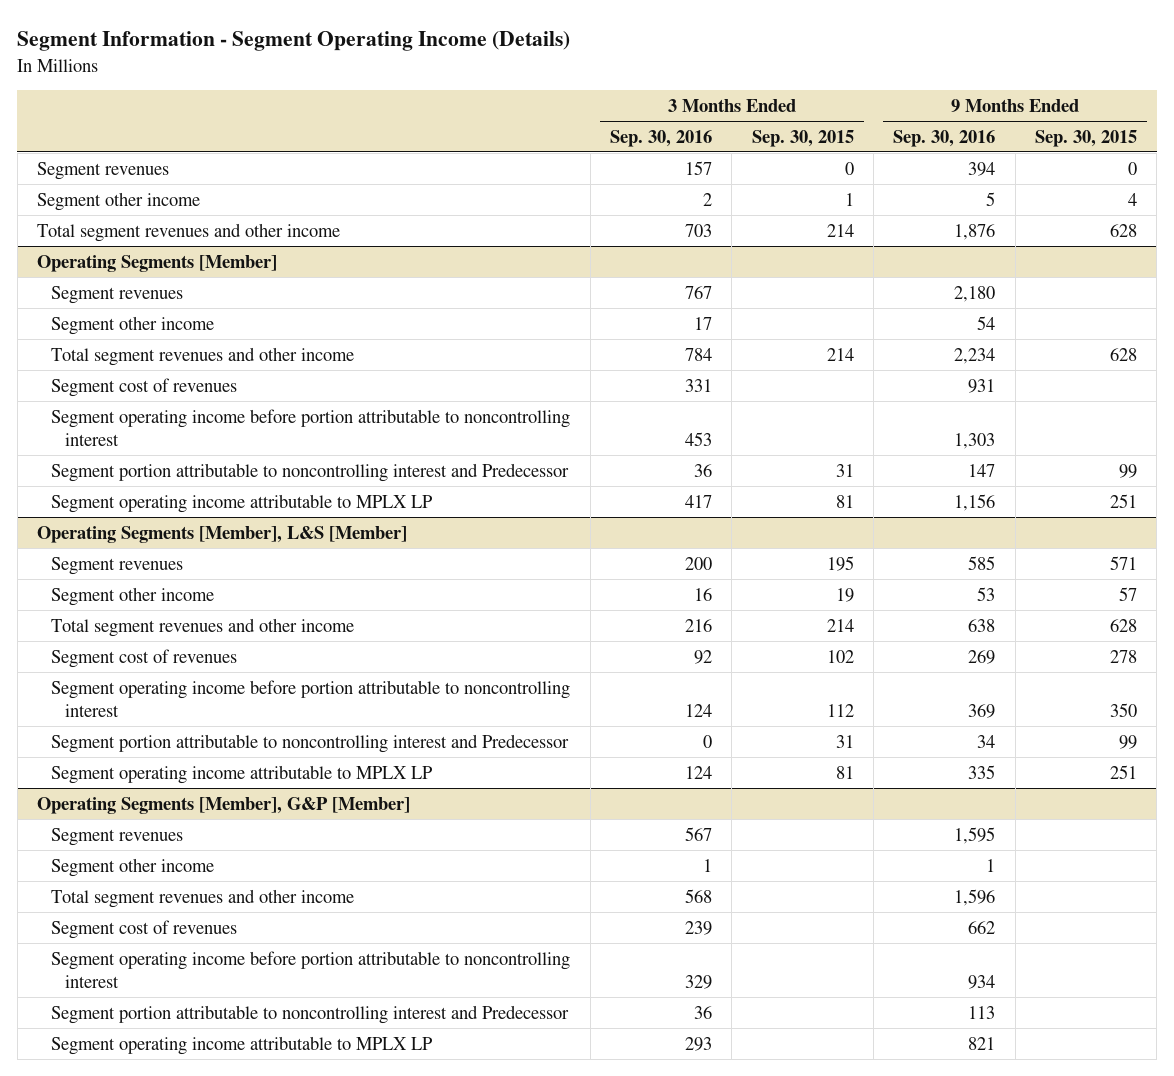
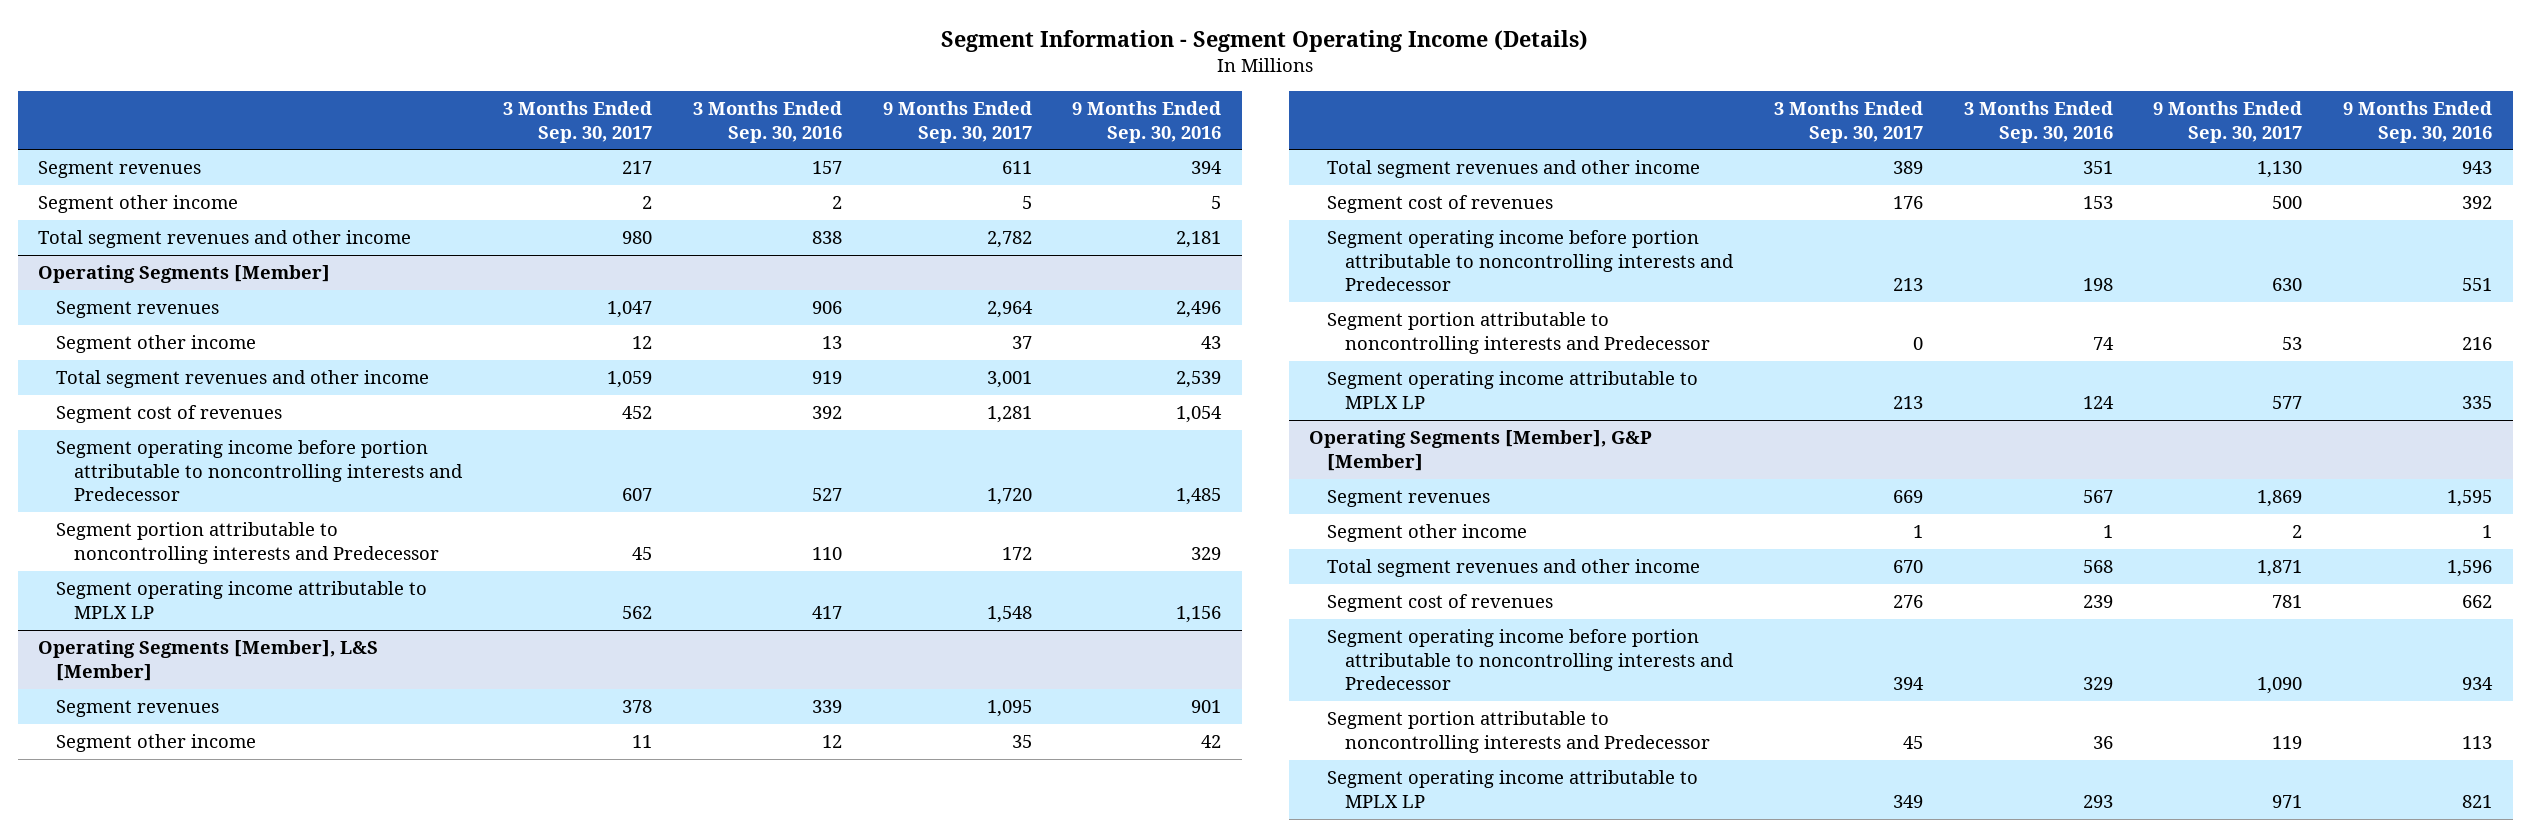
[751,129,854,147] Sep. 30, 2015 -> none
[1035,129,1138,147] Sep. 30, 2015 -> none
none -> [502,100,652,143] 3 Months Ended Sep. 30, 2017
none -> [882,100,1032,143] 9 Months Ended Sep. 30, 2017
[685,223,713,237] 703 -> [811,231,842,245] 838
[954,223,996,240] 1,876 -> [1176,231,1222,249] 2,181
[685,285,713,299] 767 -> [811,301,842,315] 906
[954,285,996,302] 2,180 -> [1176,301,1222,319] 2,496
[694,316,713,330] 17 -> [821,336,842,350] 13
[977,315,996,330] 54 -> [1201,336,1222,350] 43
[685,347,713,361] 784 -> [811,371,842,385] 919
[954,347,996,364] 2,234 -> [1176,371,1222,389] 2,539
[685,378,713,392] 331 -> [811,406,842,420] 392
[968,378,996,393] 931 -> [1176,406,1223,424] 1,054
[51,408,571,446] Segment operating income before portion attributable to noncontrolling interest -> [55,440,463,502] Segment operating income before portion attributable to noncontrolling interests and Predecessor
[685,431,713,446] 453 -> [811,488,842,502] 527
[954,432,996,449] 1,303 -> [1176,488,1222,506] 1,485
[51,462,570,482] Segment portion attributable to noncontrolling interest and Predecessor -> [55,522,439,564] Segment portion attributable to noncontrolling interests and Predecessor
[694,463,713,477] 36 -> [811,546,842,560] 110
[968,463,996,477] 147 -> [1191,546,1222,560] 329
[685,556,713,570] 200 -> [811,700,842,714] 339
[968,555,996,570] 585 -> [1191,700,1222,714] 901
[694,587,713,601] 16 -> [821,735,842,749] 12
[977,586,996,601] 53 -> [1201,735,1222,749] 42
[685,618,713,632] 216 -> [2082,161,2113,175] 351
[968,618,996,632] 638 -> [2462,161,2493,175] 943
[694,649,713,664] 92 -> [2082,196,2113,210] 153
[968,649,996,664] 269 -> [2462,196,2493,210] 392
[51,679,571,717] Segment operating income before portion attributable to noncontrolling interest -> [1326,230,1734,292] Segment operating income before portion attributable to noncontrolling interests and Predecessor
[685,703,713,717] 124 -> [2082,278,2113,292] 198
[968,703,996,718] 369 -> [2462,278,2493,292] 551
[51,733,570,753] Segment portion attributable to noncontrolling interest and Predecessor -> [1326,312,1710,354] Segment portion attributable to noncontrolling interests and Predecessor
[703,734,713,748] 0 -> [2092,336,2114,350] 74
[977,734,996,748] 34 -> [2462,336,2493,350] 216
[51,950,571,988] Segment operating income before portion attributable to noncontrolling interest -> [1326,629,1734,691] Segment operating income before portion attributable to noncontrolling interests and Predecessor
[51,1004,570,1024] Segment portion attributable to noncontrolling interest and Predecessor -> [1326,711,1710,753] Segment portion attributable to noncontrolling interests and Predecessor

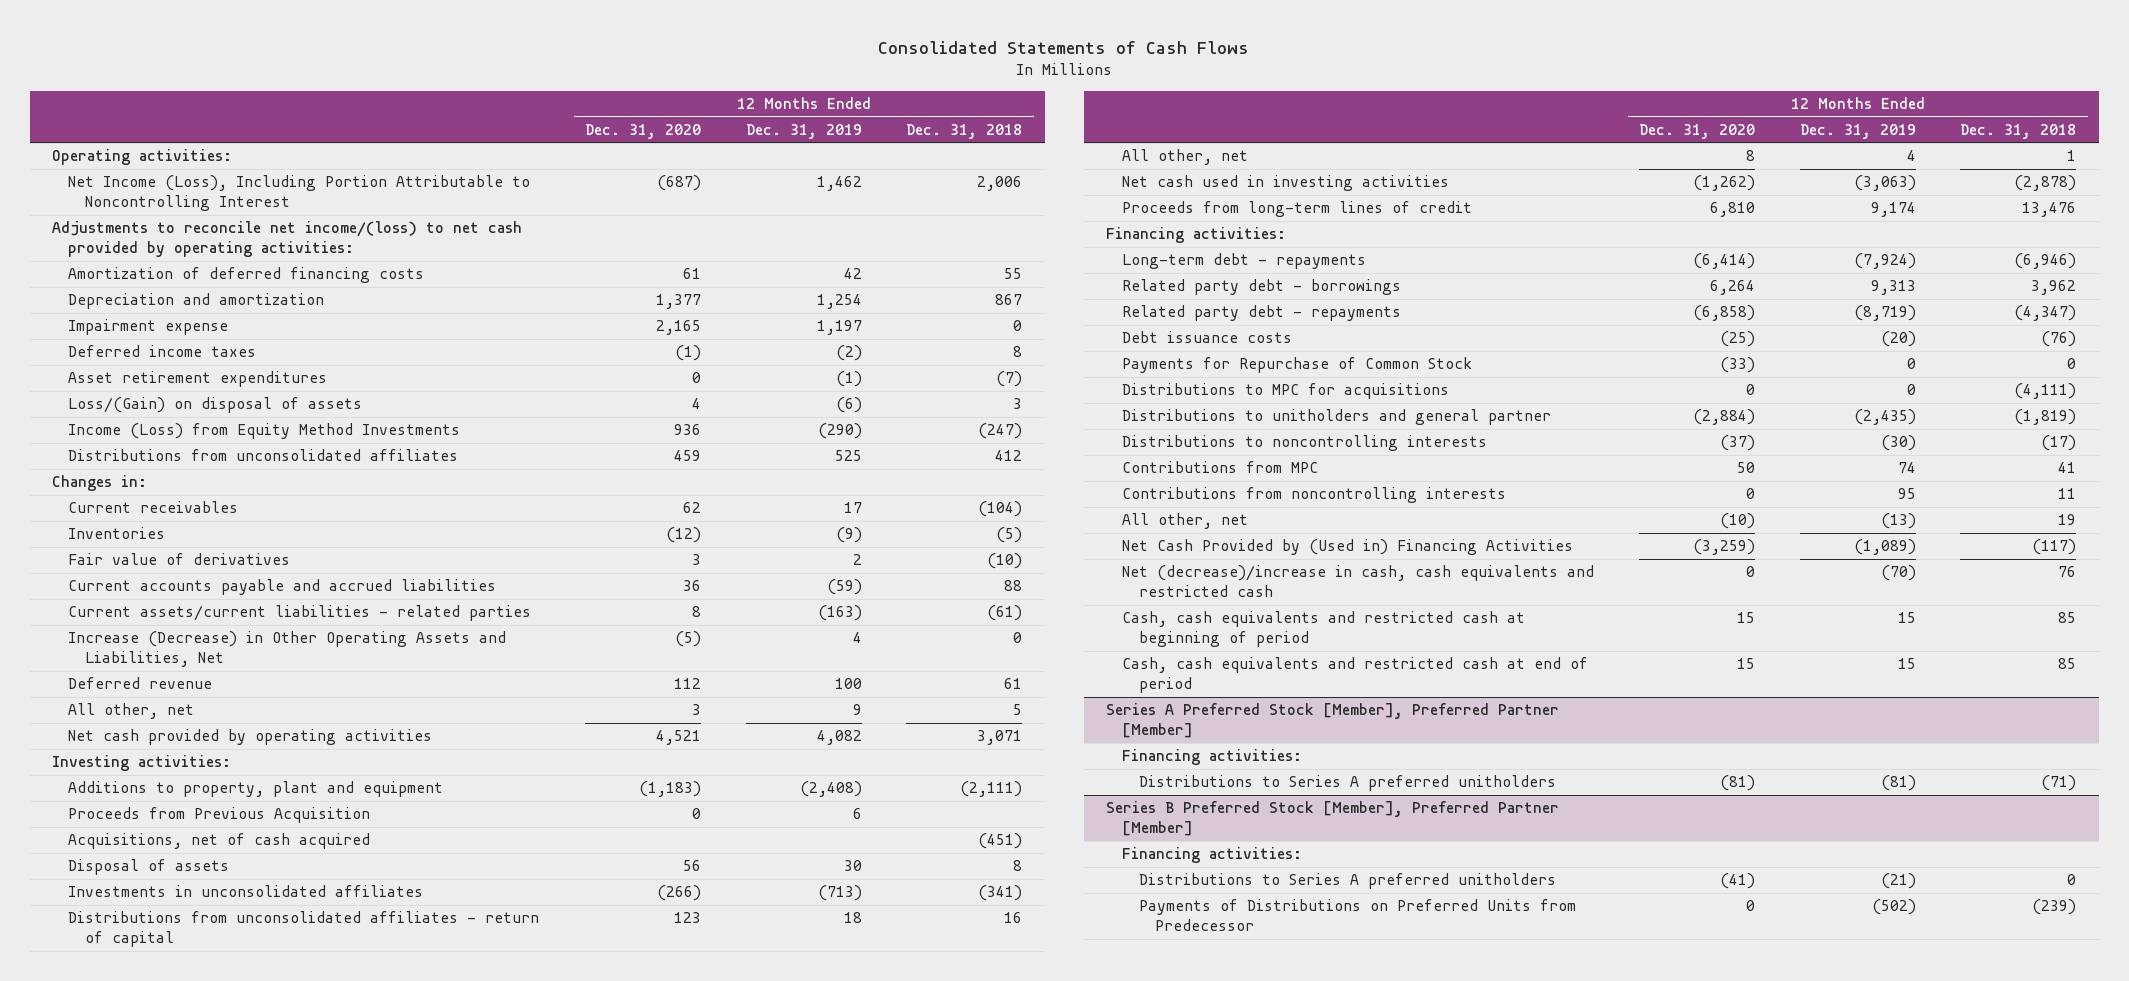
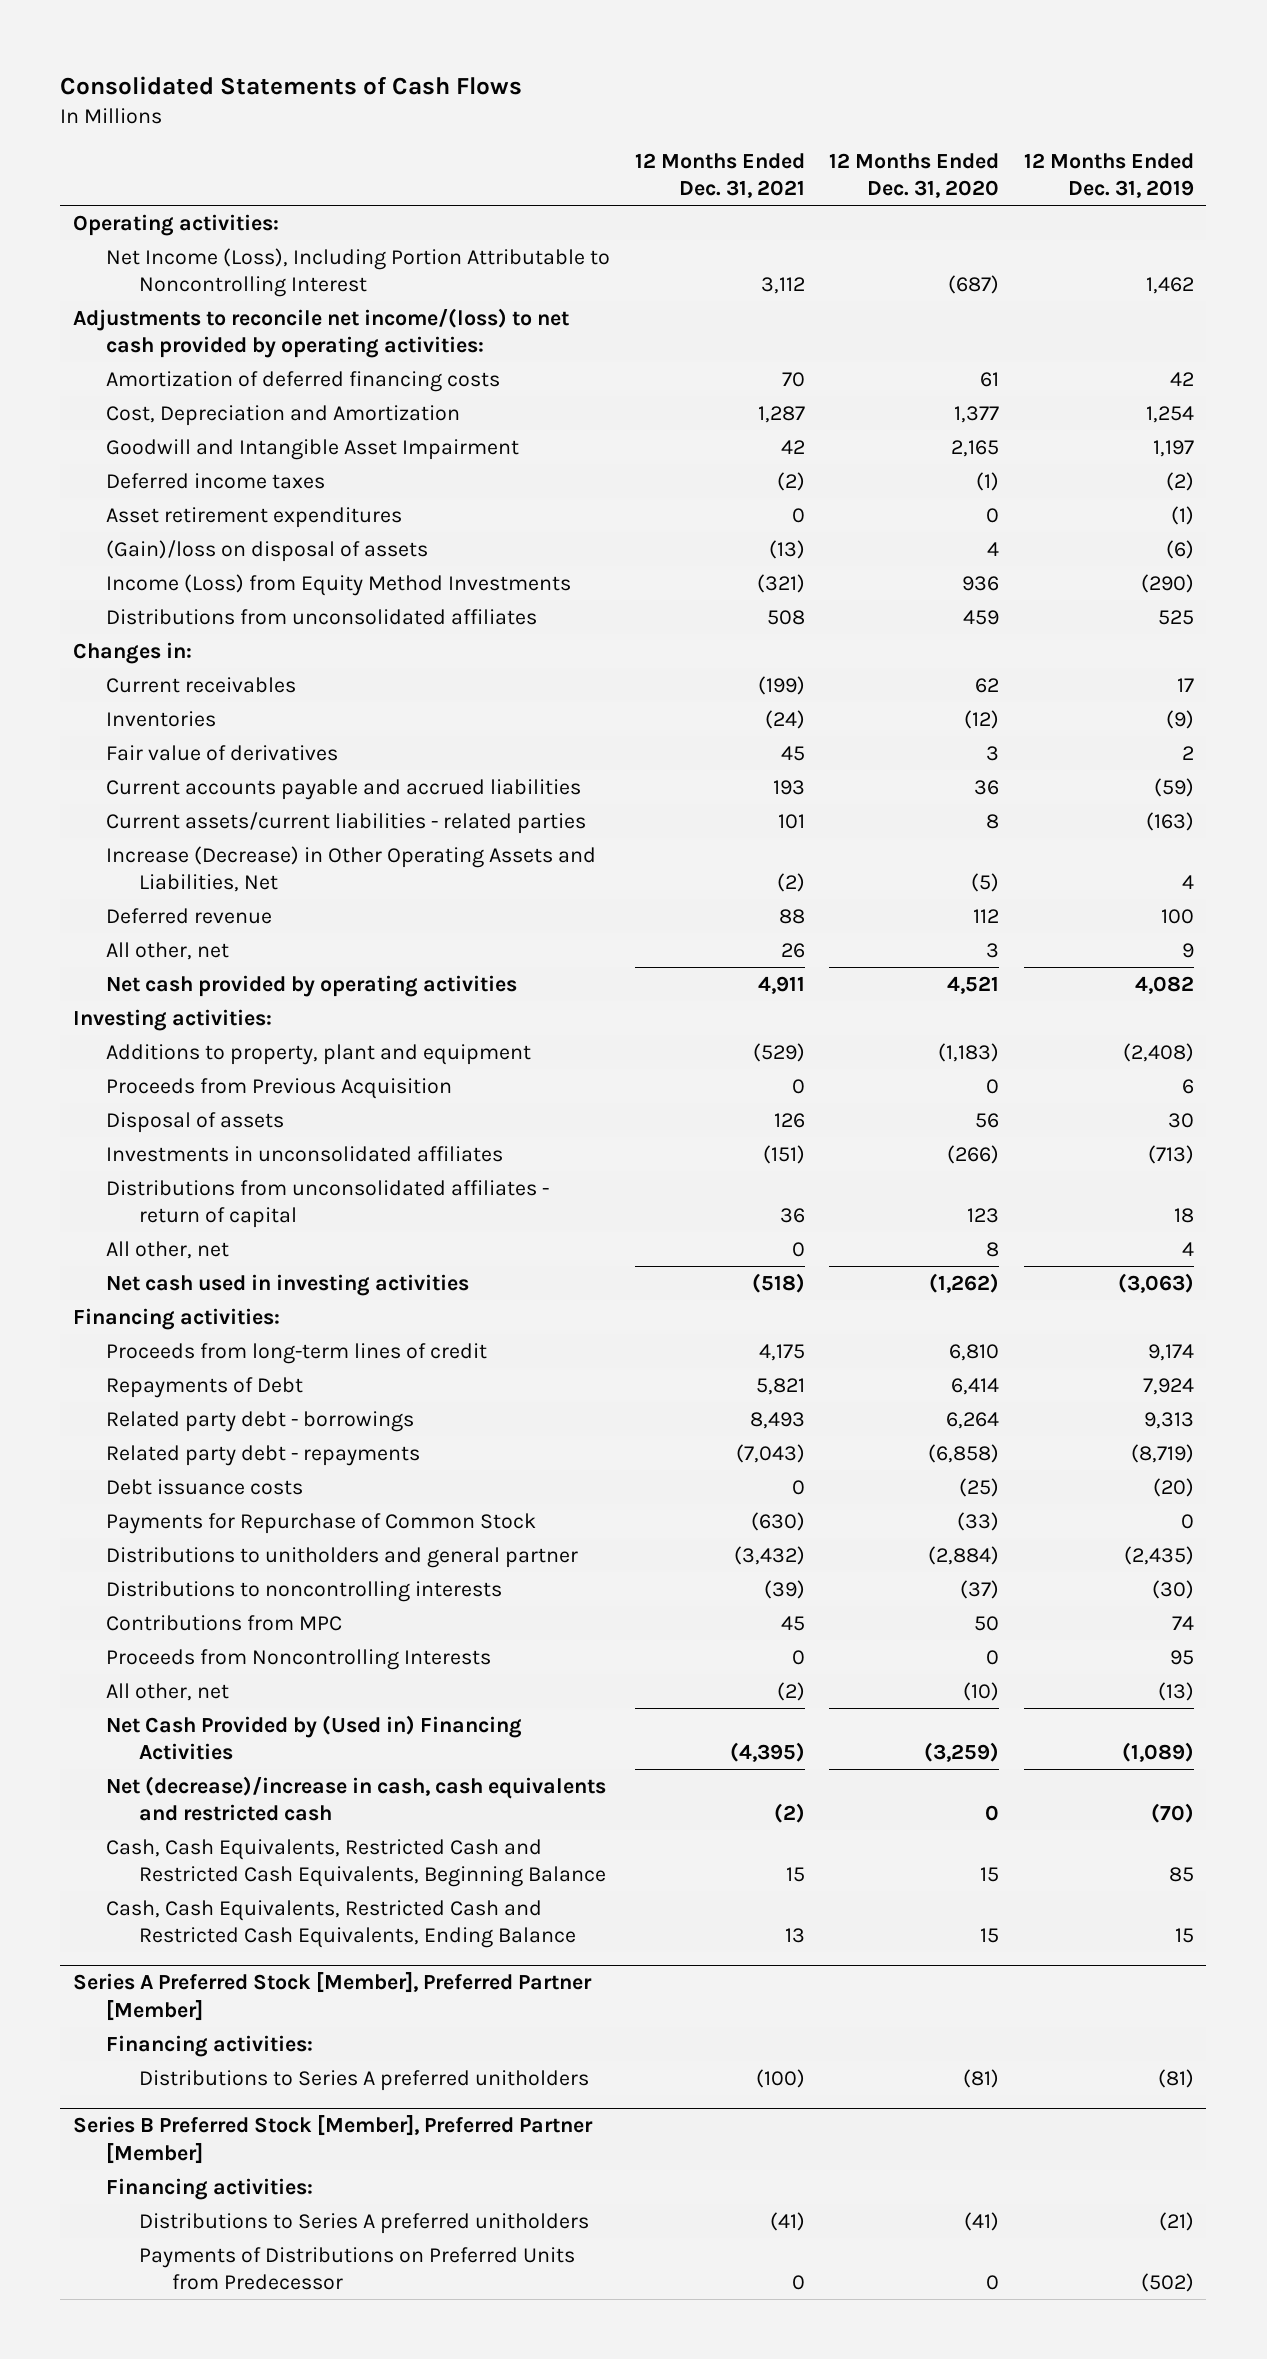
[906,123,1023,139] Dec. 31, 2018 -> none
none -> [634,152,805,199] 12 Months Ended Dec. 31, 2021
[68,293,325,310] Depreciation and amortization -> [105,404,460,426] Cost, Depreciation and Amortization
[68,319,229,336] Impairment expense -> [105,438,519,460] Goodwill and Intangible Asset Impairment
[68,397,363,414] Loss/(Gain) on disposal of assets -> [105,539,428,562] (Gain)/loss on disposal of assets
[68,833,371,850] Acquisitions, net of cash acquired -> none
[1122,253,1367,270] Long-term debt - repayments -> none
[1122,201,1473,218] Proceeds from long-term lines of credit -> [105,1342,487,1364] Proceeds from long-term lines of credit
none -> [105,1376,303,1398] Repayments of Debt
[1122,383,1450,400] Distributions to MPC for acquisitions -> none
[1122,487,1507,504] Contributions from noncontrolling interests -> [105,1648,491,1670] Proceeds from Noncontrolling Interests
[1122,611,1526,648] Cash, cash equivalents and restricted cash at beginning of period -> [105,1838,606,1888] Cash, Cash Equivalents, Restricted Cash and Restricted Cash Equivalents, Beginning Balance
[1897,612,1916,624] 15 -> [1169,1867,1195,1883] 85
[1122,657,1589,694] Cash, cash equivalents and restricted cash at end of period -> [105,1899,576,1949] Cash, Cash Equivalents, Restricted Cash and Restricted Cash Equivalents, Ending Balance

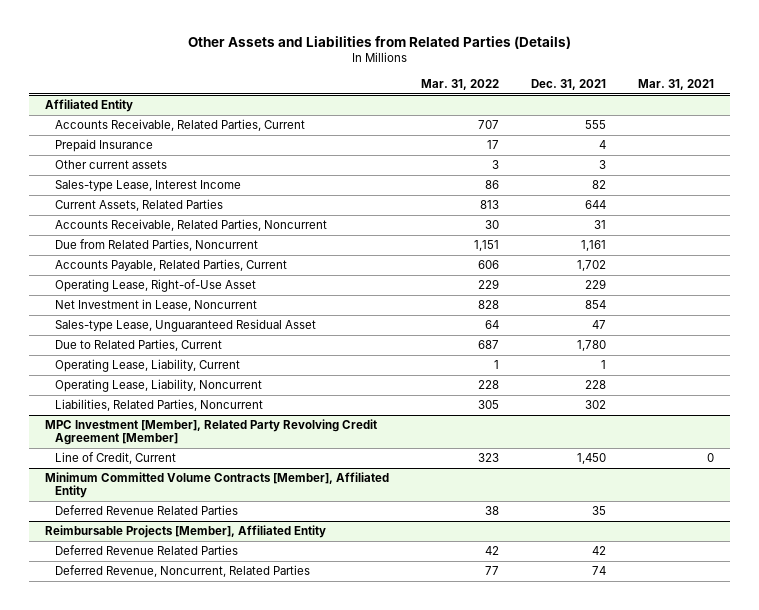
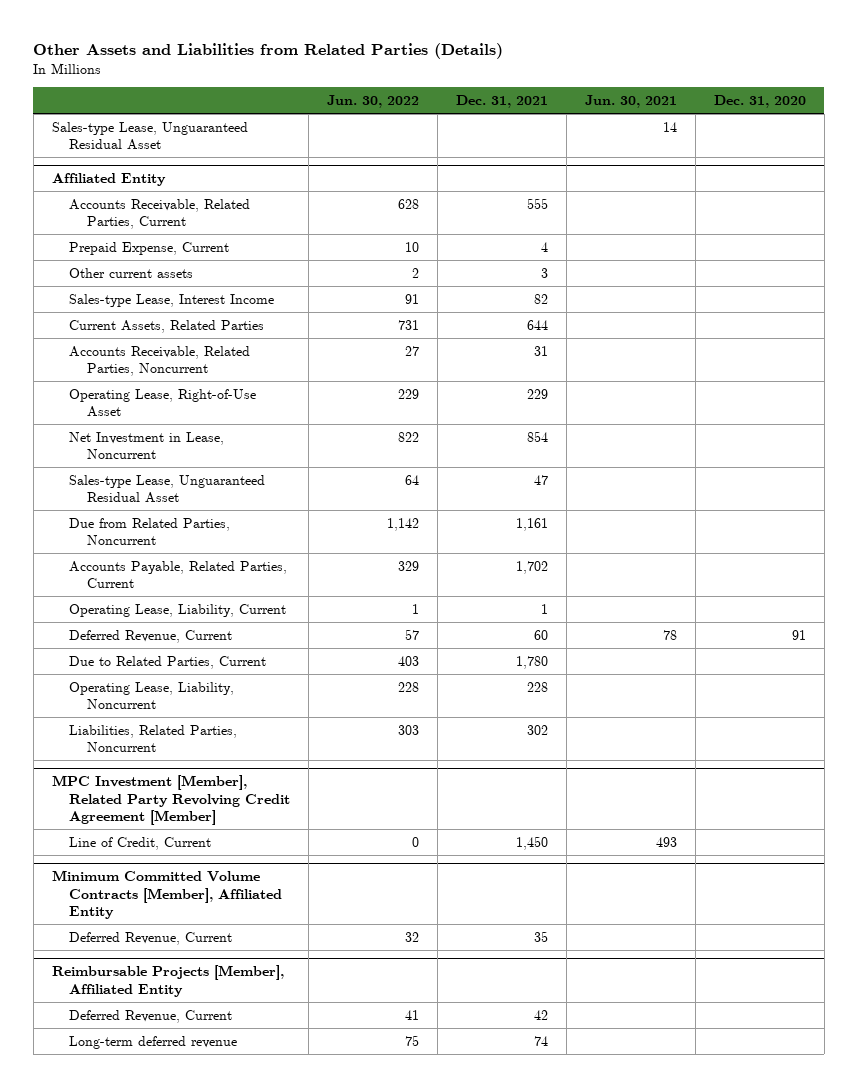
[420,79,499,91] Mar. 31, 2022 -> none
[638,79,715,91] Mar. 31, 2021 -> none
none -> [327,95,420,109] Jun. 30, 2022
none -> [584,95,677,109] Jun. 30, 2021
none -> [713,95,806,109] Dec. 31, 2020
none -> [51,121,248,151] Sales-type Lease, Unguaranteed Residual Asset
[54,139,153,153] Prepaid Insurance -> none
none -> [69,241,230,255] Prepaid Expense, Current
[54,239,258,252] Due from Related Parties, Noncurrent -> [69,517,231,546] Due from Related Parties, Noncurrent
[54,259,287,272] Accounts Payable, Related Parties, Current -> [69,560,288,589] Accounts Payable, Related Parties, Current
none -> [69,629,233,643] Deferred Revenue, Current
[54,339,222,352] Due to Related Parties, Current -> [69,655,267,669] Due to Related Parties, Current
[54,505,238,516] Deferred Revenue Related Parties -> none
none -> [69,931,233,945] Deferred Revenue, Current
[54,545,238,556] Deferred Revenue Related Parties -> none
[54,565,310,578] Deferred Revenue, Noncurrent, Related Parties -> none
none -> [69,1009,233,1023] Deferred Revenue, Current
none -> [69,1035,238,1049] Long-term deferred revenue

